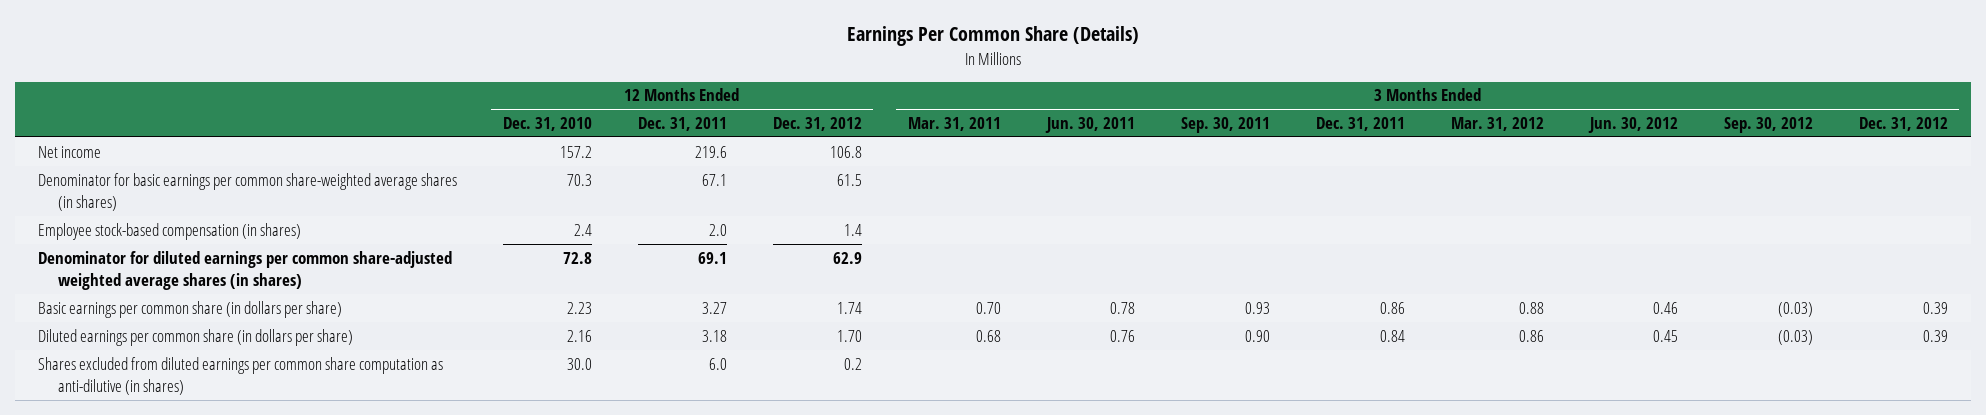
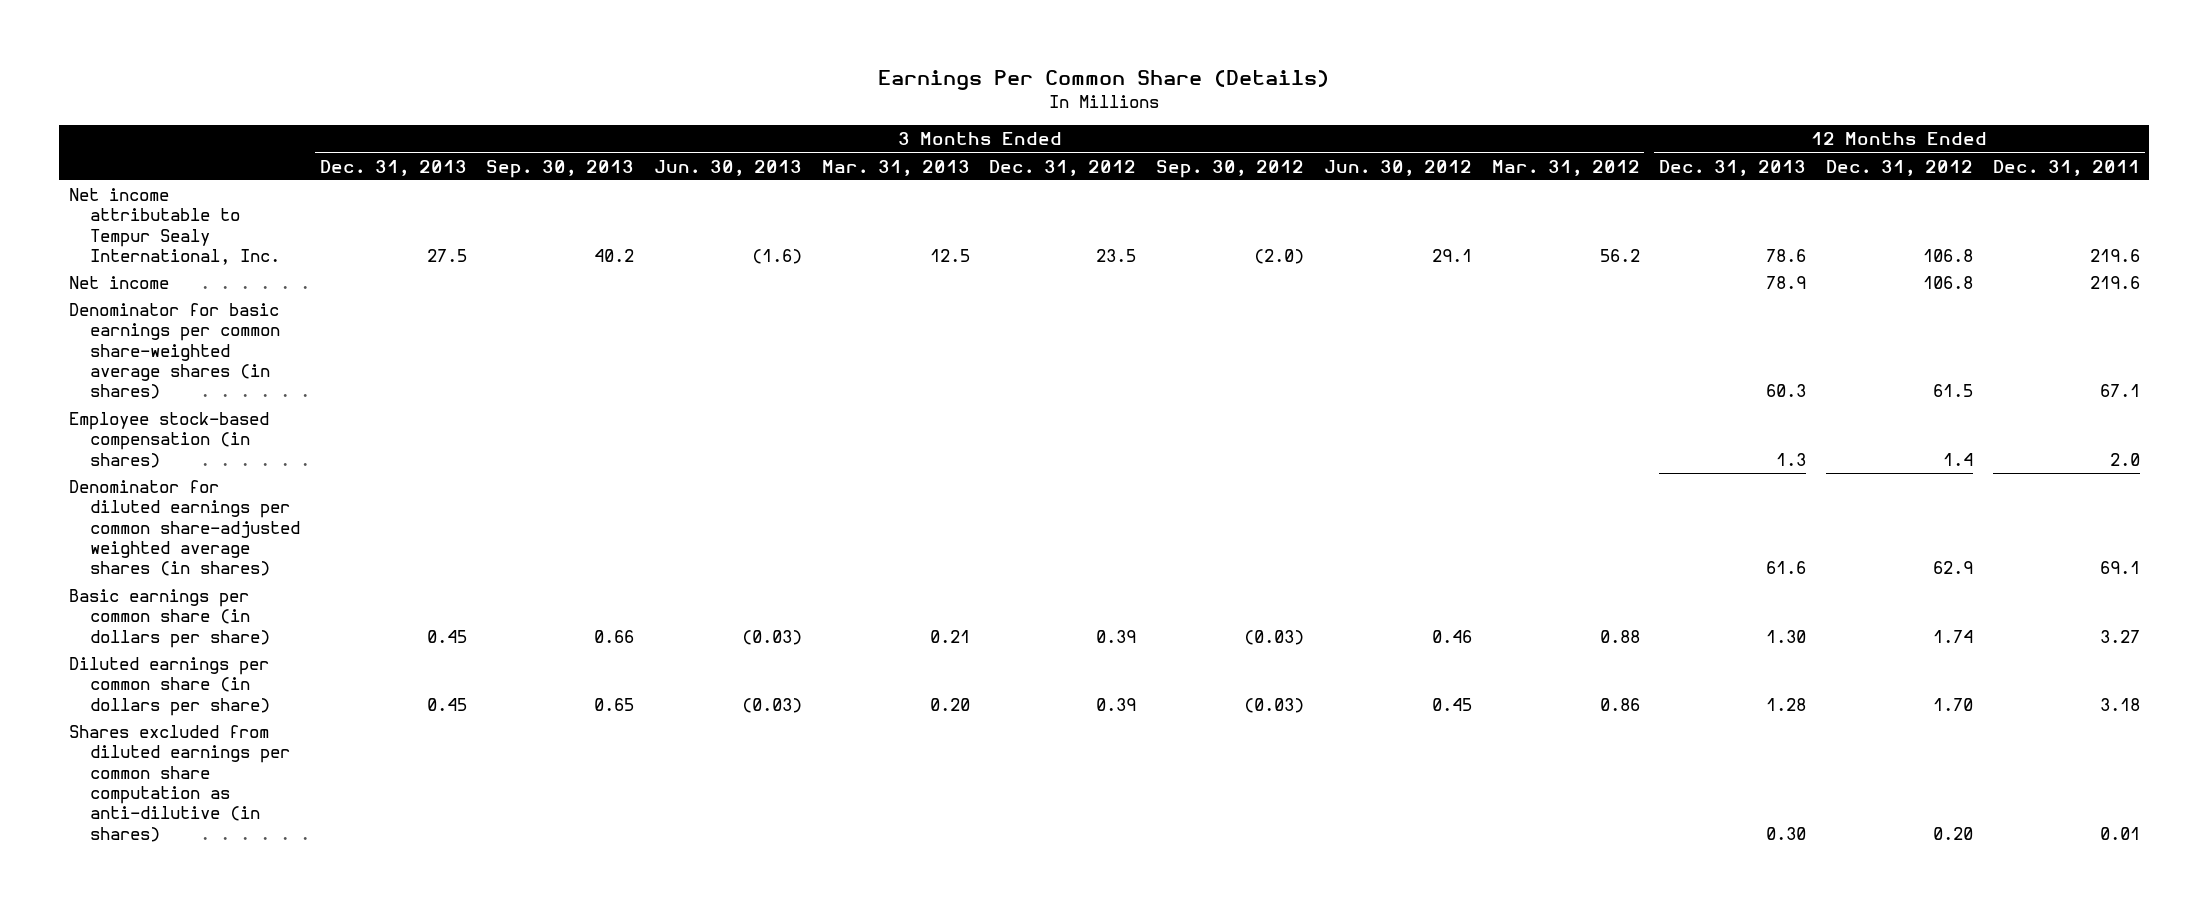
[502,116,592,131] Dec. 31, 2010 -> none
[907,116,1001,131] Mar. 31, 2011 -> none
[1044,116,1135,133] Jun. 30, 2011 -> none
[1180,116,1270,133] Sep. 30, 2011 -> none
[1315,116,1405,131] Dec. 31, 2011 -> none
none -> [319,159,467,176] Dec. 31, 2013
none -> [486,159,635,178] Sep. 30, 2013
none -> [654,159,803,176] Jun. 30, 2013
none -> [821,159,970,176] Mar. 31, 2013
none -> [1659,159,1807,176] Dec. 31, 2013
none -> [68,188,280,266] Net income attributable to Tempur Sealy International, Inc.
[708,357,727,370] 6.0 -> [2099,826,2140,840] 0.01
[843,357,862,370] 0.2 -> [1932,826,1973,840] 0.20

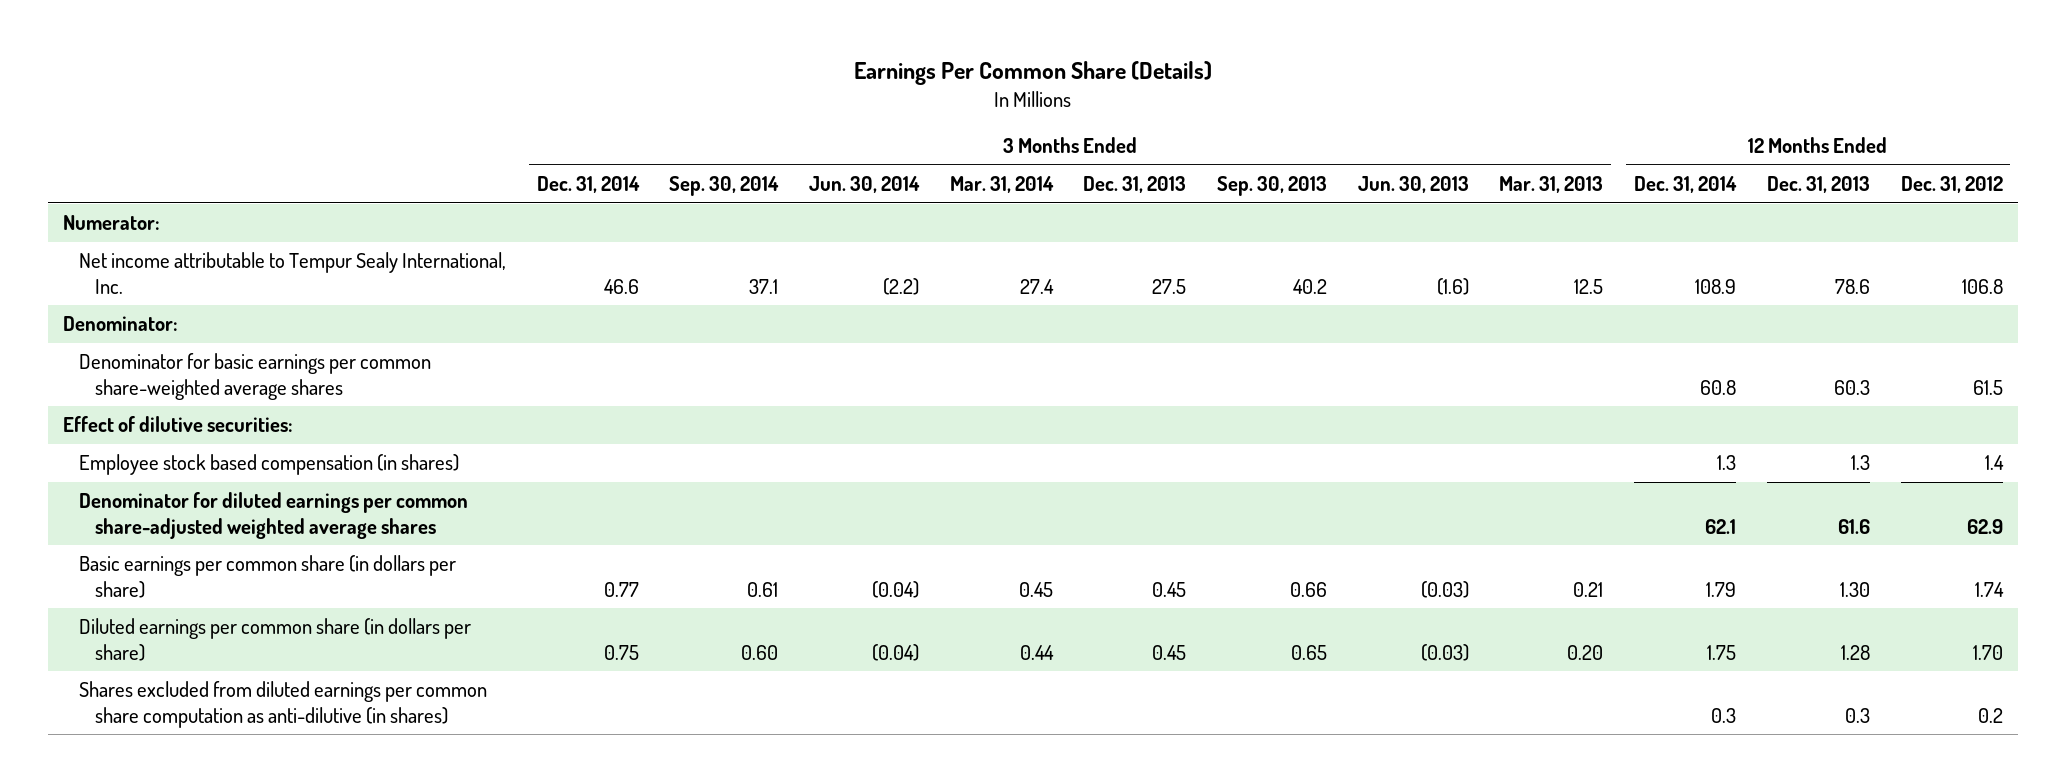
[989,159,1137,176] Dec. 31, 2012 -> none
[1156,159,1305,178] Sep. 30, 2012 -> none
[1323,159,1472,176] Jun. 30, 2012 -> none
[1491,159,1640,176] Mar. 31, 2012 -> none
[1992,159,2140,176] Dec. 31, 2011 -> none
none -> [536,176,640,194] Dec. 31, 2014
none -> [669,176,780,197] Sep. 30, 2014
none -> [808,176,920,194] Jun. 30, 2014
none -> [949,176,1054,194] Mar. 31, 2014
none -> [1634,176,1738,194] Dec. 31, 2014
none -> [62,215,160,231] Numerator:
[68,276,169,290] Net income -> none
none -> [62,316,178,332] Denominator:
[68,303,280,400] Denominator for basic earnings per common share-weighted average shares (in shares) -> [78,353,431,400] Denominator for basic earnings per common share-weighted average shares
none -> [62,416,293,433] Effect of dilutive securities:
[68,412,269,468] Employee stock-based compensation (in shares) -> [78,454,459,476] Employee stock based compensation (in shares)
[68,480,300,577] Denominator for diluted earnings per common share-adjusted weighted average shares (in shares) -> [78,492,468,539] Denominator for diluted earnings per common share-adjusted weighted average shares
[1766,826,1807,840] 0.30 -> [1844,707,1870,723] 0.3
[1932,826,1973,840] 0.20 -> [1977,707,2003,723] 0.2

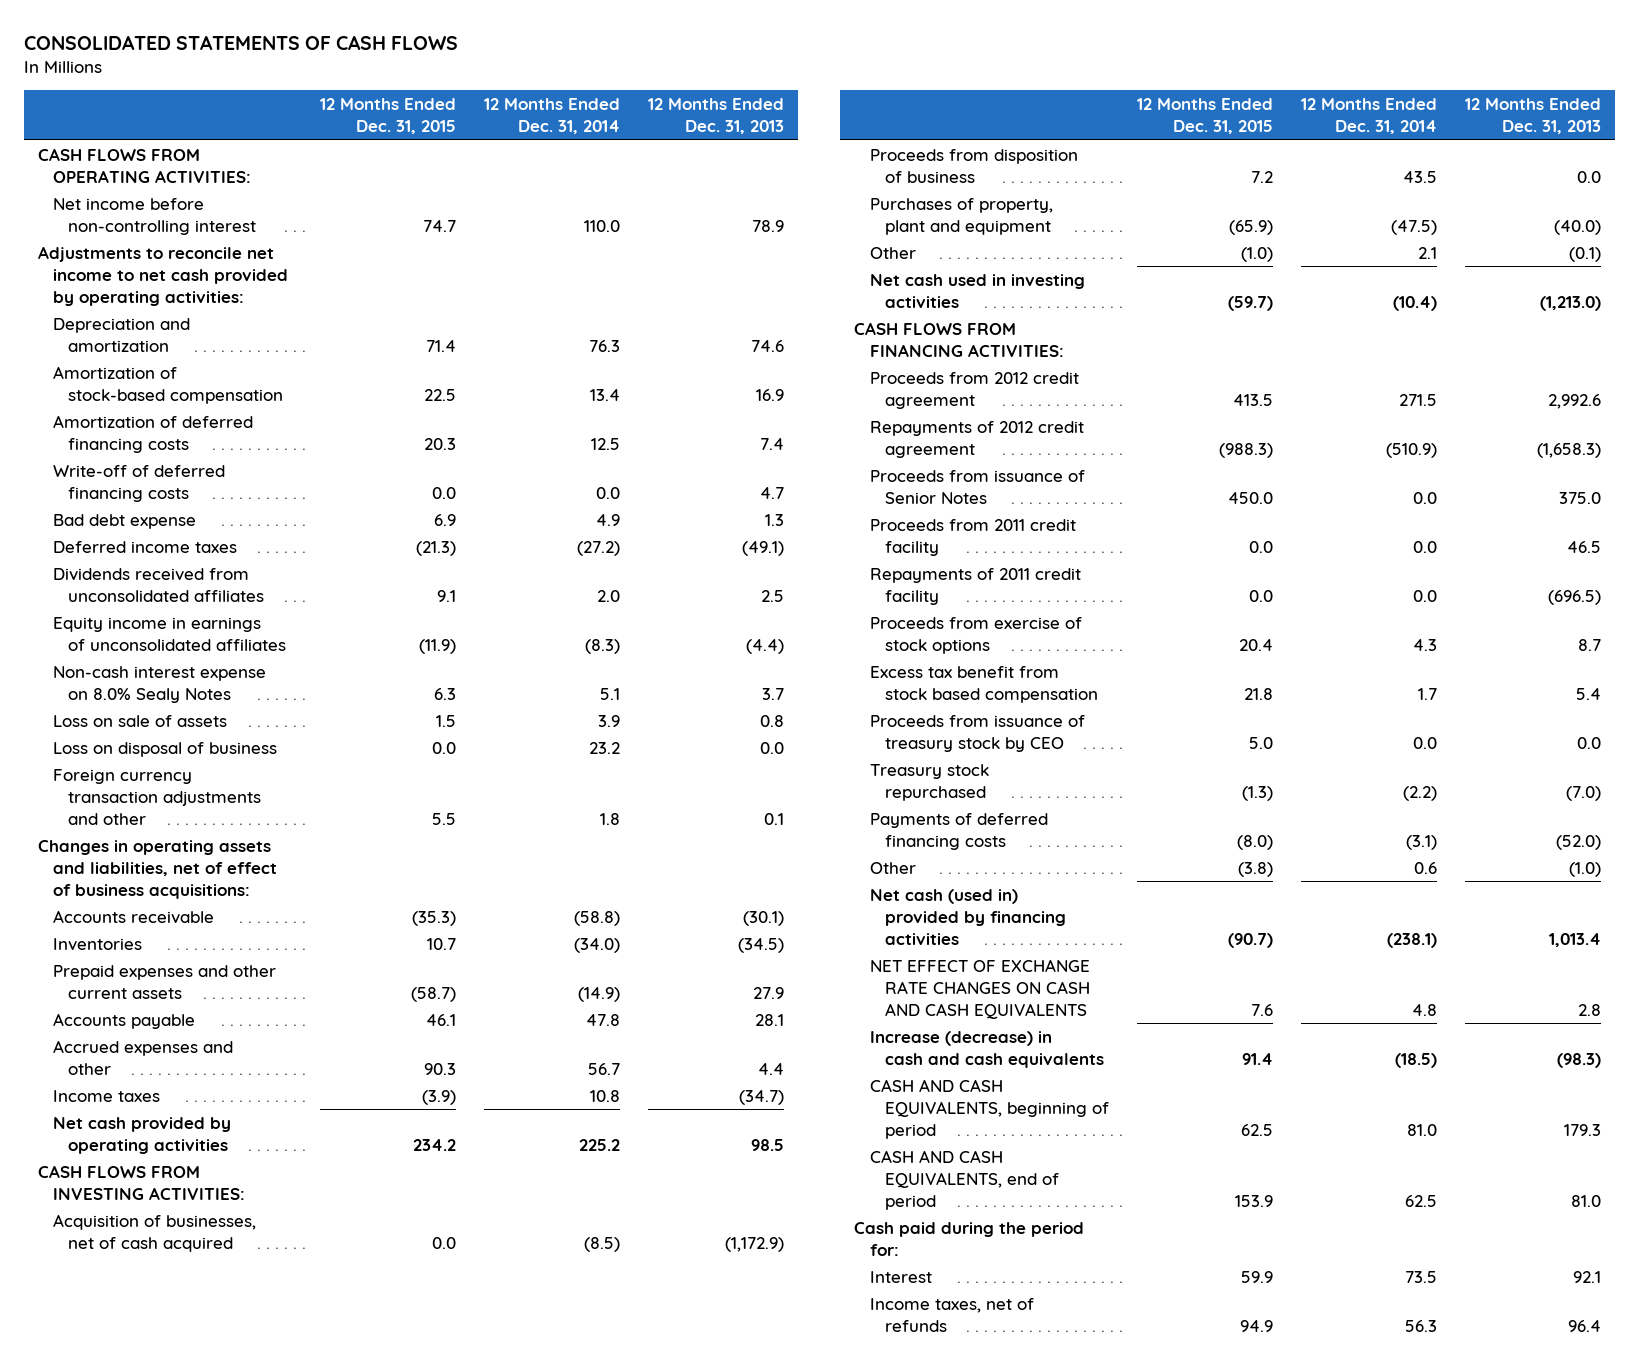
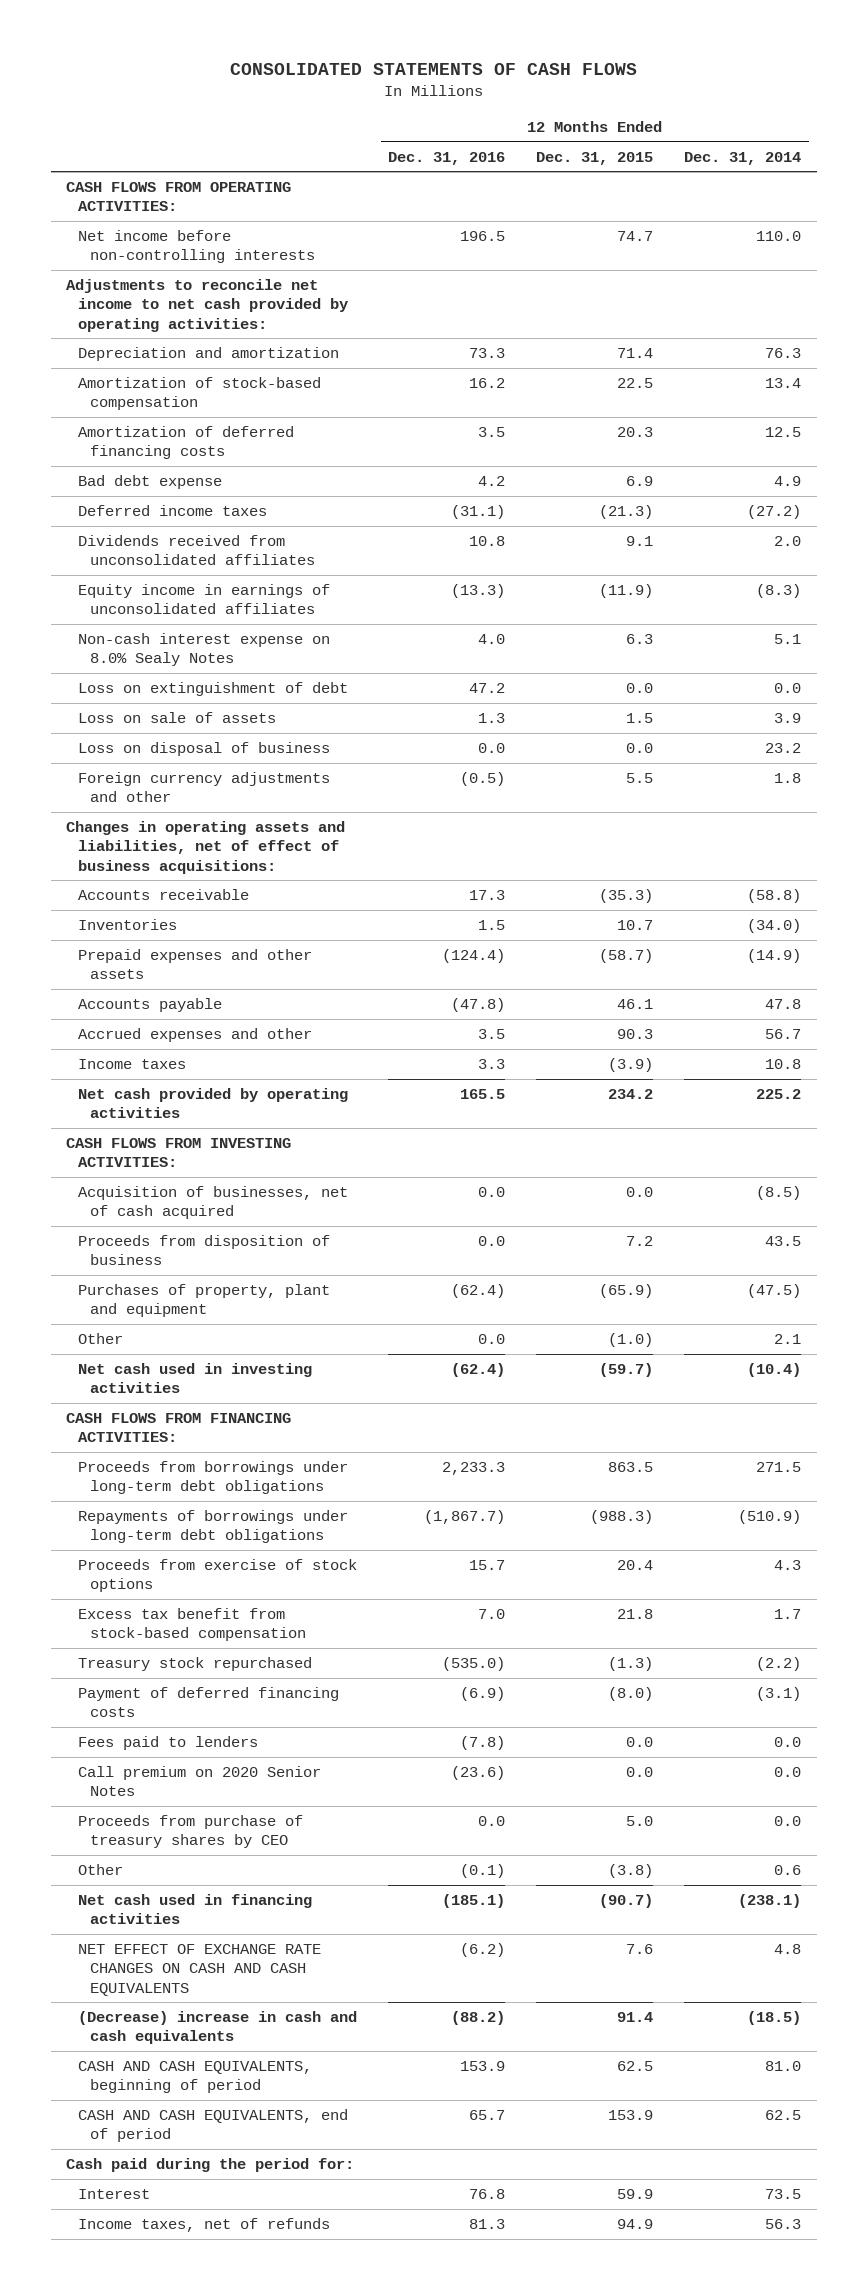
[648,98,785,134] 12 Months Ended Dec. 31, 2013 -> none
none -> [388,151,506,165] Dec. 31, 2016
[53,197,257,235] Net income before non-controlling interest -> [78,229,316,264] Net income before non-controlling interests
[53,464,226,502] Write-off of deferred financing costs -> none
none -> [78,681,349,696] Loss on extinguishment of debt
[53,768,262,825] Foreign currency transaction adjustments and other -> [78,771,331,803] Foreign currency adjustments and other
[53,964,277,999] Prepaid expenses and other current assets -> [78,948,313,980] Prepaid expenses and other assets
[869,371,1079,409] Proceeds from 2012 credit agreement -> none
[869,469,1085,504] Proceeds from issuance of Senior Notes -> none
[869,518,1076,556] Proceeds from 2011 credit facility -> none
[869,567,1081,605] Repayments of 2011 credit facility -> none
none -> [78,1460,349,1495] Proceeds from borrowings under long-term debt obligations
[869,420,1084,458] Repayments of 2012 credit agreement -> [78,1509,349,1544] Repayments of borrowings under long-term debt obligations
[869,714,1085,752] Proceeds from issuance of treasury stock by CEO -> none
[869,665,1098,703] Excess tax benefit from stock based compensation -> [78,1607,307,1642] Excess tax benefit from stock-based compensation
[869,812,1048,850] Payments of deferred financing costs -> [78,1686,340,1718] Payment of deferred financing costs
none -> [78,1735,259,1750] Fees paid to lenders
none -> [78,1765,322,1797] Call premium on 2020 Senior Notes
none -> [78,1814,304,1849] Proceeds from purchase of treasury shares by CEO
[869,888,1066,945] Net cash (used in) provided by financing activities -> [78,1893,313,1925] Net cash used in financing activities
[869,1030,1104,1068] Increase (decrease) in cash and cash equivalents -> [78,2010,358,2045] (Decrease) increase in cash and cash equivalents

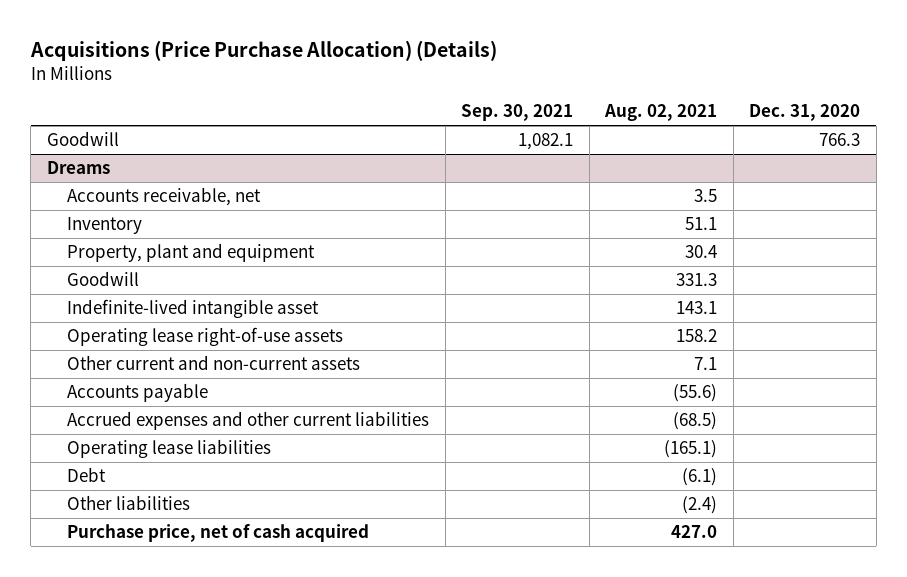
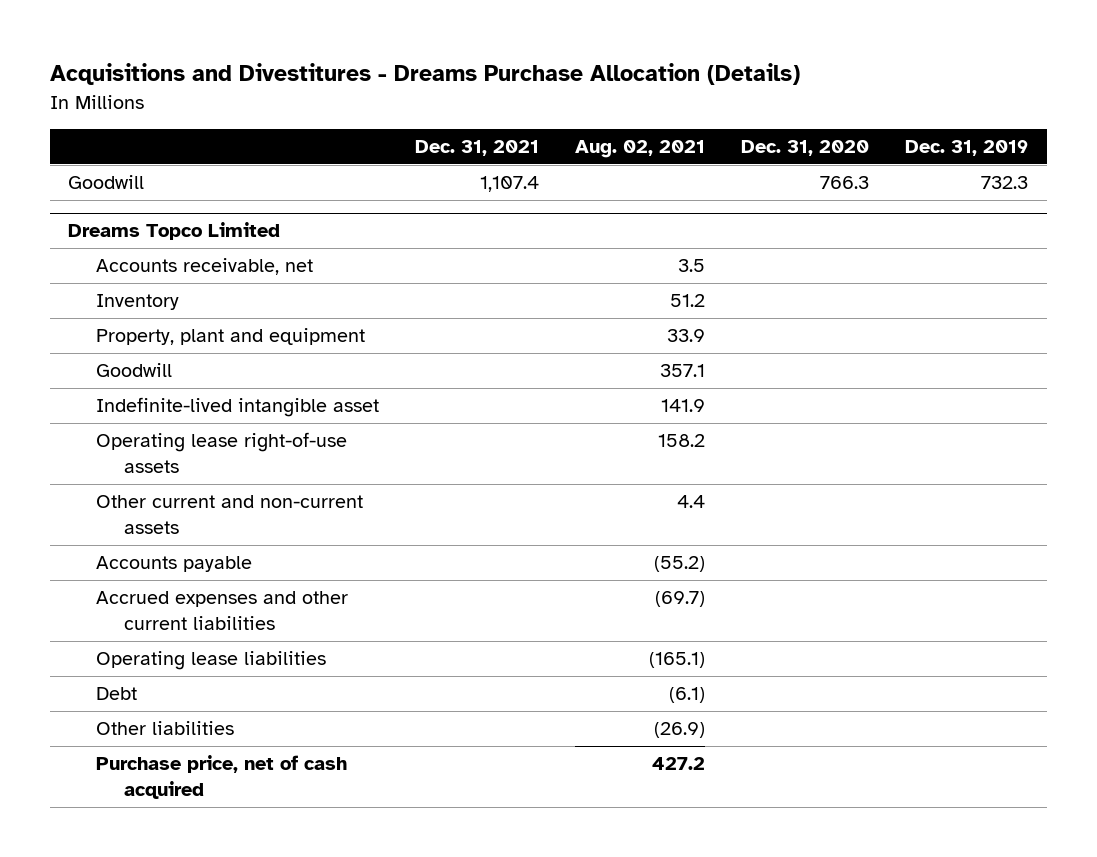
[29,40,497,62] Acquisitions (Price Purchase Allocation) (Details) -> [50,63,801,86] Acquisitions and Divestitures - Dreams Purchase Allocation (Details)
[461,104,574,122] Sep. 30, 2021 -> none
none -> [415,139,540,156] Dec. 31, 2021
none -> [905,139,1029,156] Dec. 31, 2019
[46,161,110,175] Dreams -> [68,222,281,241] Dreams Topco Limited
[685,217,718,231] 51.1 -> [670,294,706,308] 51.2
[685,245,718,259] 30.4 -> [667,329,706,343] 33.9
[676,273,718,287] 331.3 -> [660,364,706,378] 357.1
[676,301,718,315] 143.1 -> [661,399,706,413] 141.9
[694,357,718,371] 7.1 -> [677,495,706,509] 4.4
[673,384,718,403] (55.6) -> [654,556,706,573] (55.2)
[673,412,718,431] (68.5) -> [655,591,706,608] (69.7)
[682,496,718,515] (2.4) -> [654,722,706,739] (26.9)
[671,525,718,539] 427.0 -> [652,757,706,771] 427.2

